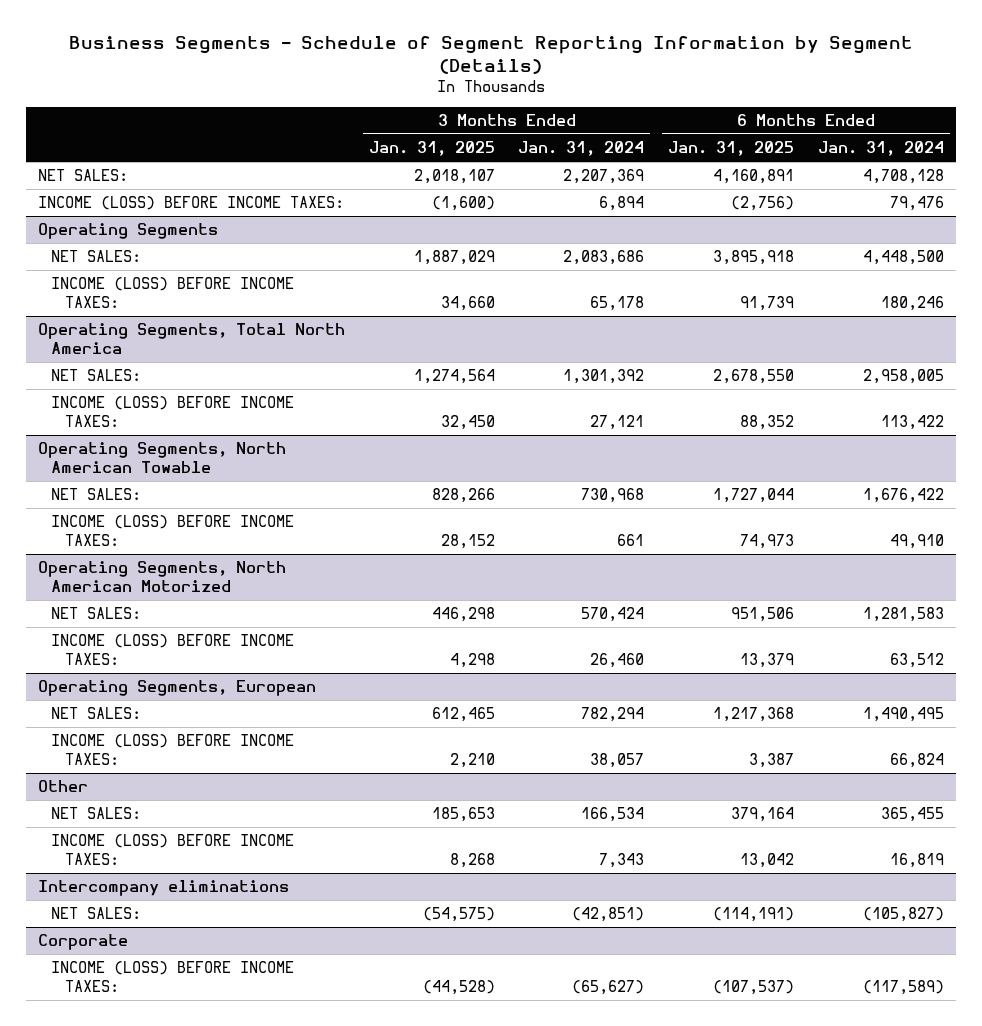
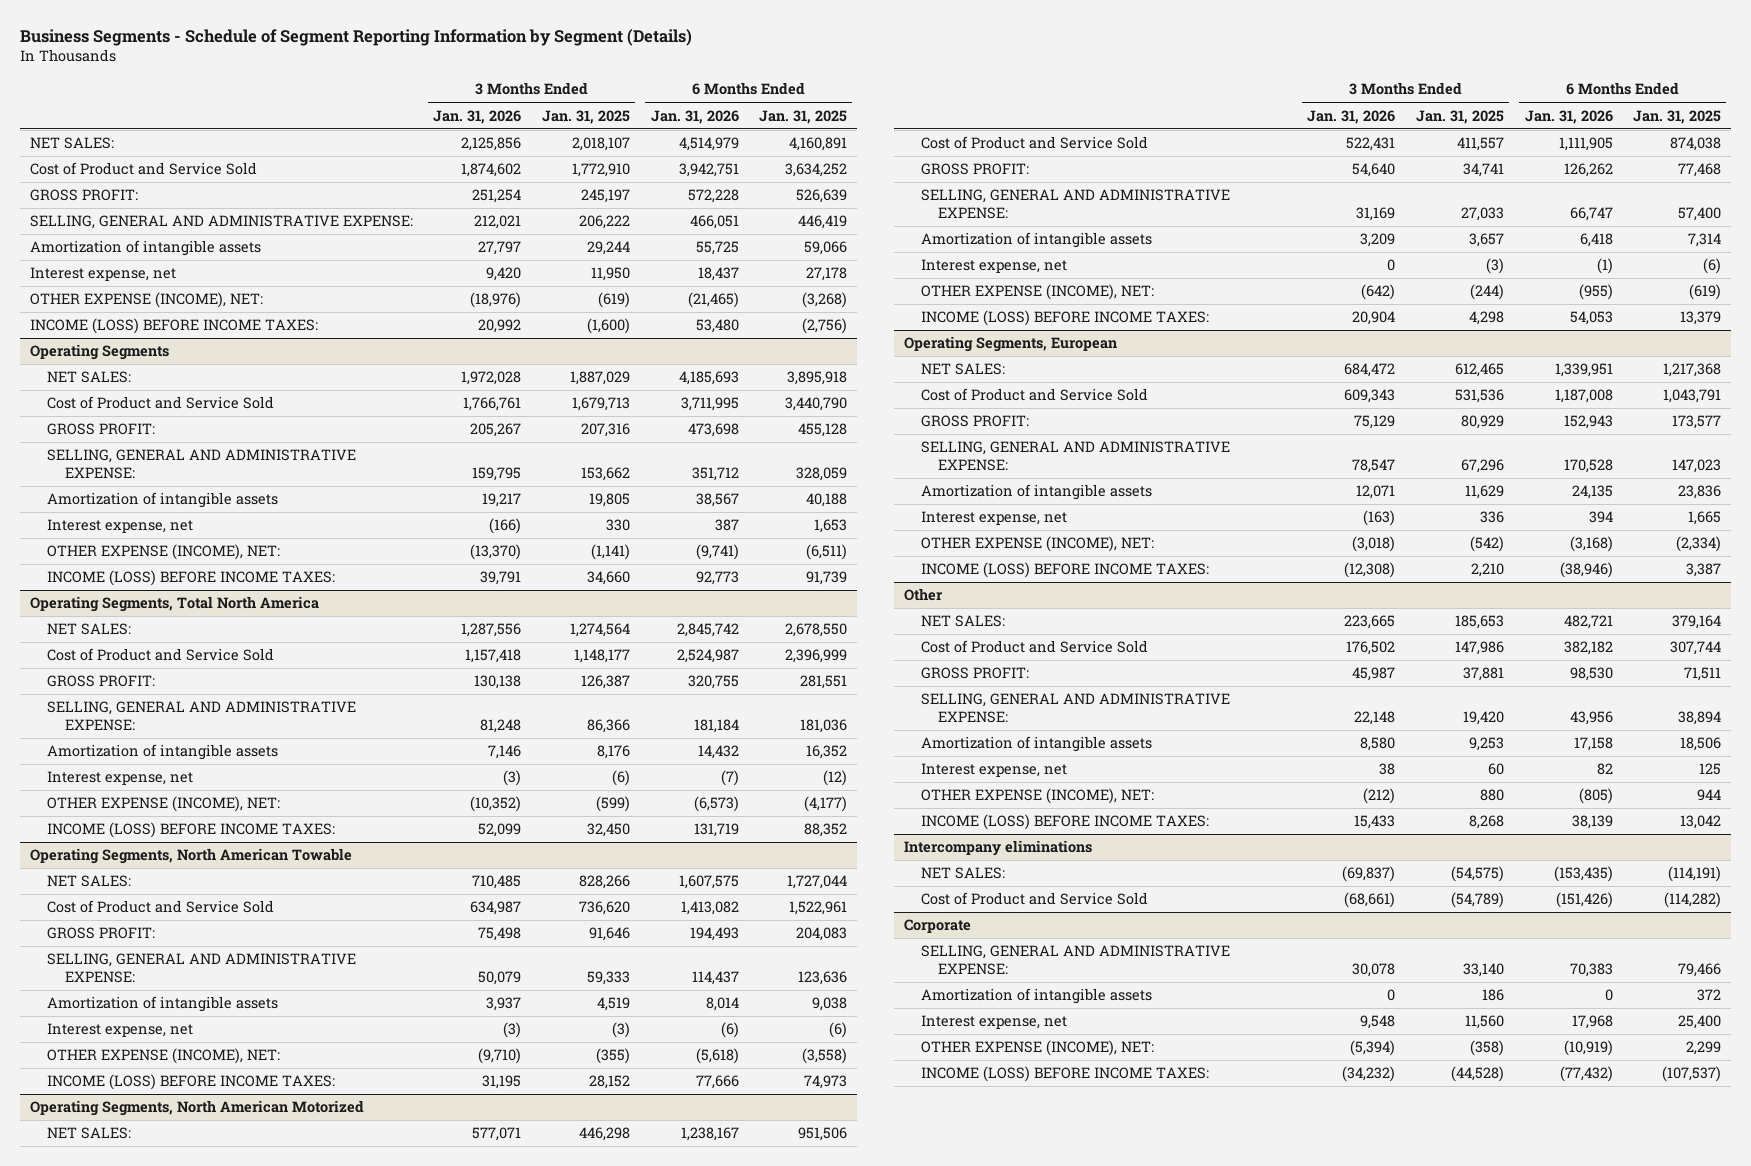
[518,141,645,157] Jan. 31, 2024 -> none
[817,141,944,157] Jan. 31, 2024 -> none
none -> [433,109,522,124] Jan. 31, 2026
none -> [650,109,739,124] Jan. 31, 2026
none -> [29,162,257,176] Cost of Product and Service Sold
none -> [29,189,138,202] GROSS PROFIT:
none -> [29,215,413,230] SELLING, GENERAL AND ADMINISTRATIVE EXPENSE:
none -> [29,240,261,257] Amortization of intangible assets
none -> [29,267,176,282] Interest expense, net
none -> [29,292,263,309] OTHER EXPENSE (INCOME), NET:
none -> [47,396,275,410] Cost of Product and Service Sold
none -> [47,423,156,436] GROSS PROFIT:
none -> [47,449,357,479] SELLING, GENERAL AND ADMINISTRATIVE EXPENSE:
none -> [47,492,279,509] Amortization of intangible assets
none -> [47,519,194,534] Interest expense, net
none -> [47,544,281,561] OTHER EXPENSE (INCOME), NET:
none -> [47,648,275,662] Cost of Product and Service Sold
none -> [47,675,156,688] GROSS PROFIT:
none -> [47,701,357,731] SELLING, GENERAL AND ADMINISTRATIVE EXPENSE:
none -> [47,744,279,761] Amortization of intangible assets
none -> [47,771,194,786] Interest expense, net
none -> [47,796,281,813] OTHER EXPENSE (INCOME), NET:
none -> [47,900,275,914] Cost of Product and Service Sold
none -> [47,927,156,940] GROSS PROFIT:
none -> [47,953,357,983] SELLING, GENERAL AND ADMINISTRATIVE EXPENSE:
none -> [47,996,279,1013] Amortization of intangible assets
none -> [47,1023,194,1038] Interest expense, net
none -> [47,1048,281,1065] OTHER EXPENSE (INCOME), NET:
none -> [921,136,1149,150] Cost of Product and Service Sold
none -> [921,163,1030,176] GROSS PROFIT:
none -> [921,189,1231,219] SELLING, GENERAL AND ADMINISTRATIVE EXPENSE:
none -> [921,232,1153,249] Amortization of intangible assets
none -> [921,259,1068,274] Interest expense, net
none -> [921,284,1155,301] OTHER EXPENSE (INCOME), NET:
none -> [921,388,1149,402] Cost of Product and Service Sold
none -> [921,415,1030,428] GROSS PROFIT:
none -> [921,441,1231,471] SELLING, GENERAL AND ADMINISTRATIVE EXPENSE:
none -> [921,484,1153,501] Amortization of intangible assets
none -> [921,511,1068,526] Interest expense, net
none -> [921,536,1155,553] OTHER EXPENSE (INCOME), NET:
none -> [921,640,1149,654] Cost of Product and Service Sold
none -> [921,667,1030,680] GROSS PROFIT:
none -> [921,693,1231,723] SELLING, GENERAL AND ADMINISTRATIVE EXPENSE:
none -> [921,736,1153,753] Amortization of intangible assets
none -> [921,763,1068,778] Interest expense, net
none -> [921,788,1155,805] OTHER EXPENSE (INCOME), NET:
none -> [921,892,1149,906] Cost of Product and Service Sold
none -> [921,945,1231,975] SELLING, GENERAL AND ADMINISTRATIVE EXPENSE:
none -> [921,988,1153,1005] Amortization of intangible assets
none -> [921,1015,1068,1030] Interest expense, net
none -> [921,1040,1155,1057] OTHER EXPENSE (INCOME), NET:

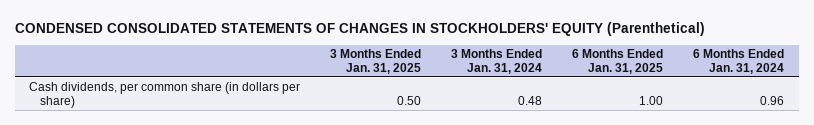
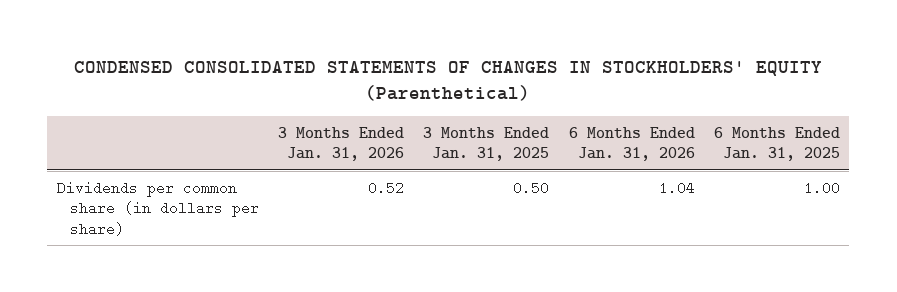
[451,48,543,74] 3 Months Ended Jan. 31, 2024 -> none
[693,48,785,74] 6 Months Ended Jan. 31, 2024 -> none
none -> [278,126,405,162] 3 Months Ended Jan. 31, 2026
none -> [568,126,695,162] 6 Months Ended Jan. 31, 2026
[29,81,301,109] Cash dividends, per common share (in dollars per share) -> [56,180,259,236] Dividends per common share (in dollars per share)

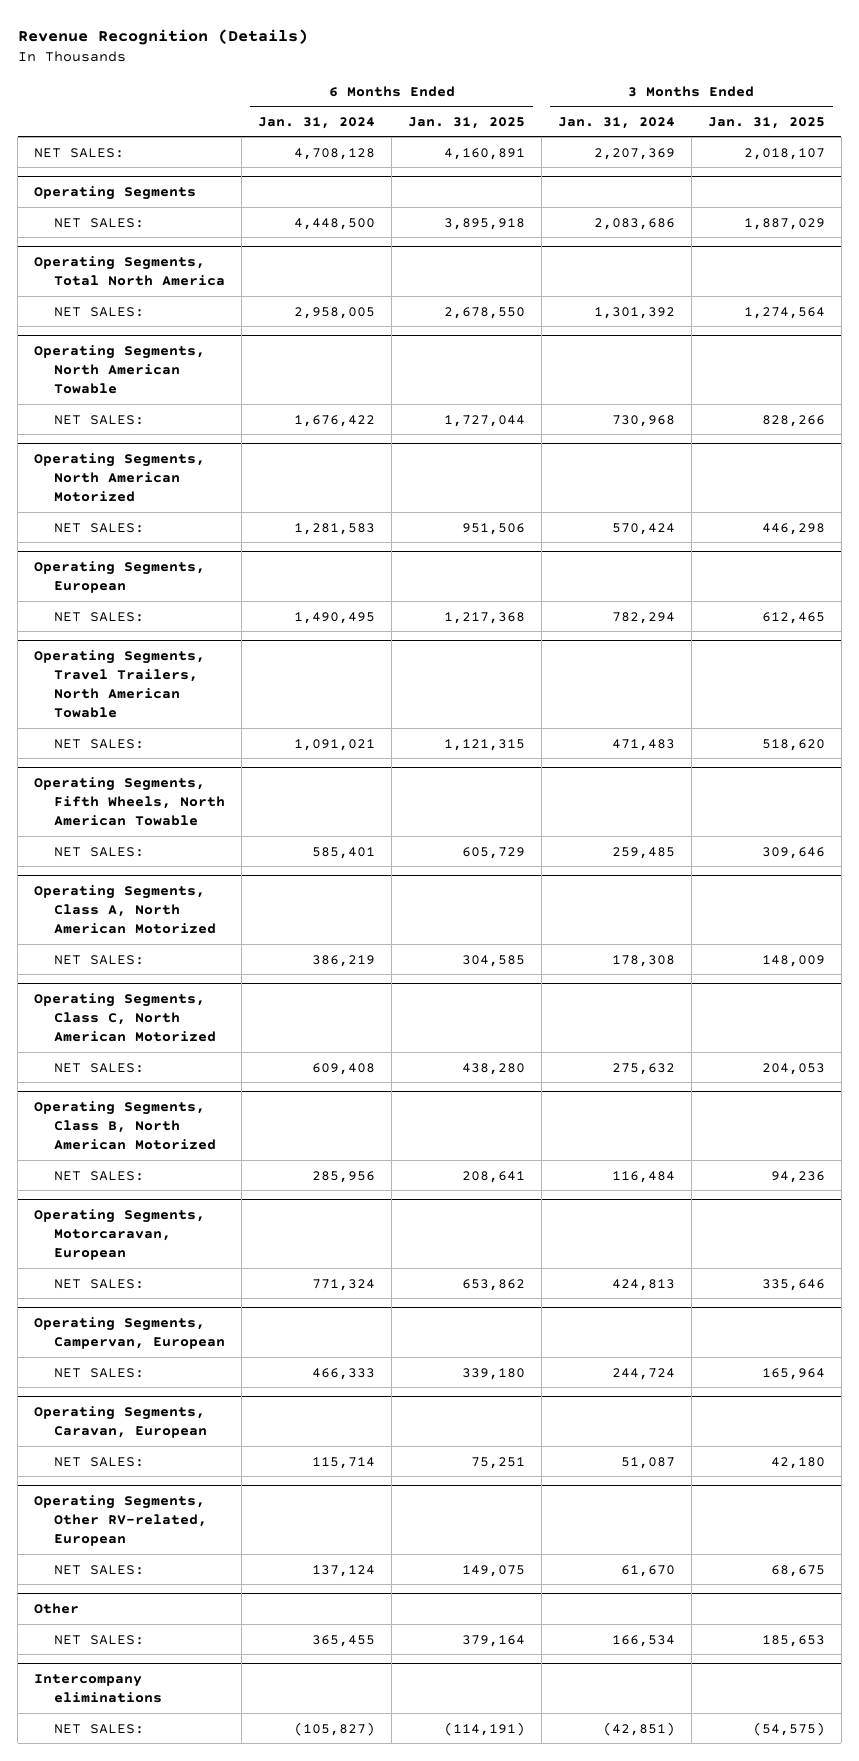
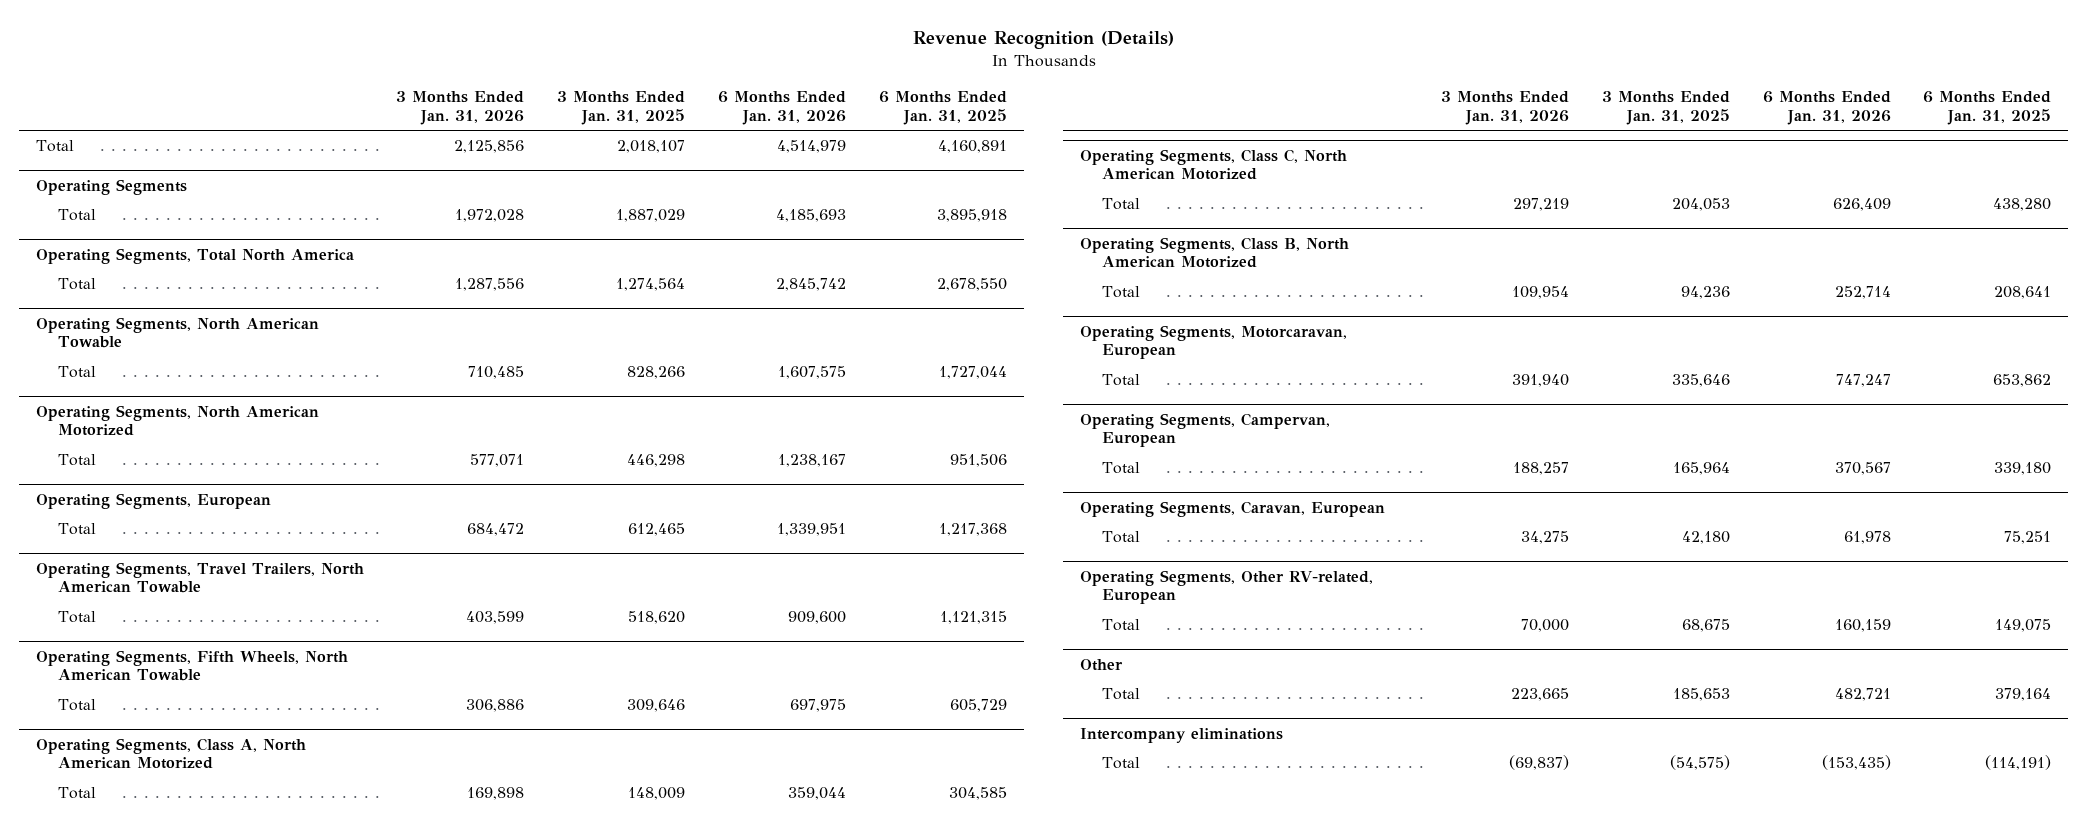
[258,116,376,129] Jan. 31, 2024 -> none
[557,116,675,129] Jan. 31, 2024 -> none
none -> [396,91,525,125] 3 Months Ended Jan. 31, 2026
none -> [718,91,847,125] 6 Months Ended Jan. 31, 2026
[34,147,125,158] NET SALES: -> [35,140,74,153] Total
[54,217,145,228] NET SALES: -> [57,209,96,222] Total
[54,306,145,317] NET SALES: -> [57,278,96,291] Total
[54,414,145,425] NET SALES: -> [57,366,96,379] Total
[54,522,145,533] NET SALES: -> [57,454,96,467] Total
[54,611,145,622] NET SALES: -> [57,523,96,536] Total
[54,738,145,749] NET SALES: -> [57,611,96,624] Total
[54,846,145,857] NET SALES: -> [57,699,96,712] Total
[54,954,145,965] NET SALES: -> [57,787,96,800] Total
[54,1062,145,1073] NET SALES: -> [1101,198,1140,211] Total
[54,1170,145,1181] NET SALES: -> [1101,286,1140,299] Total
[54,1278,145,1289] NET SALES: -> [1101,374,1140,387] Total
[54,1367,145,1378] NET SALES: -> [1101,462,1140,475] Total
[54,1456,145,1467] NET SALES: -> [1101,531,1140,544] Total
[54,1564,145,1575] NET SALES: -> [1101,619,1140,632] Total
[54,1634,145,1645] NET SALES: -> [1101,688,1140,701] Total
[54,1723,145,1734] NET SALES: -> [1101,757,1140,770] Total

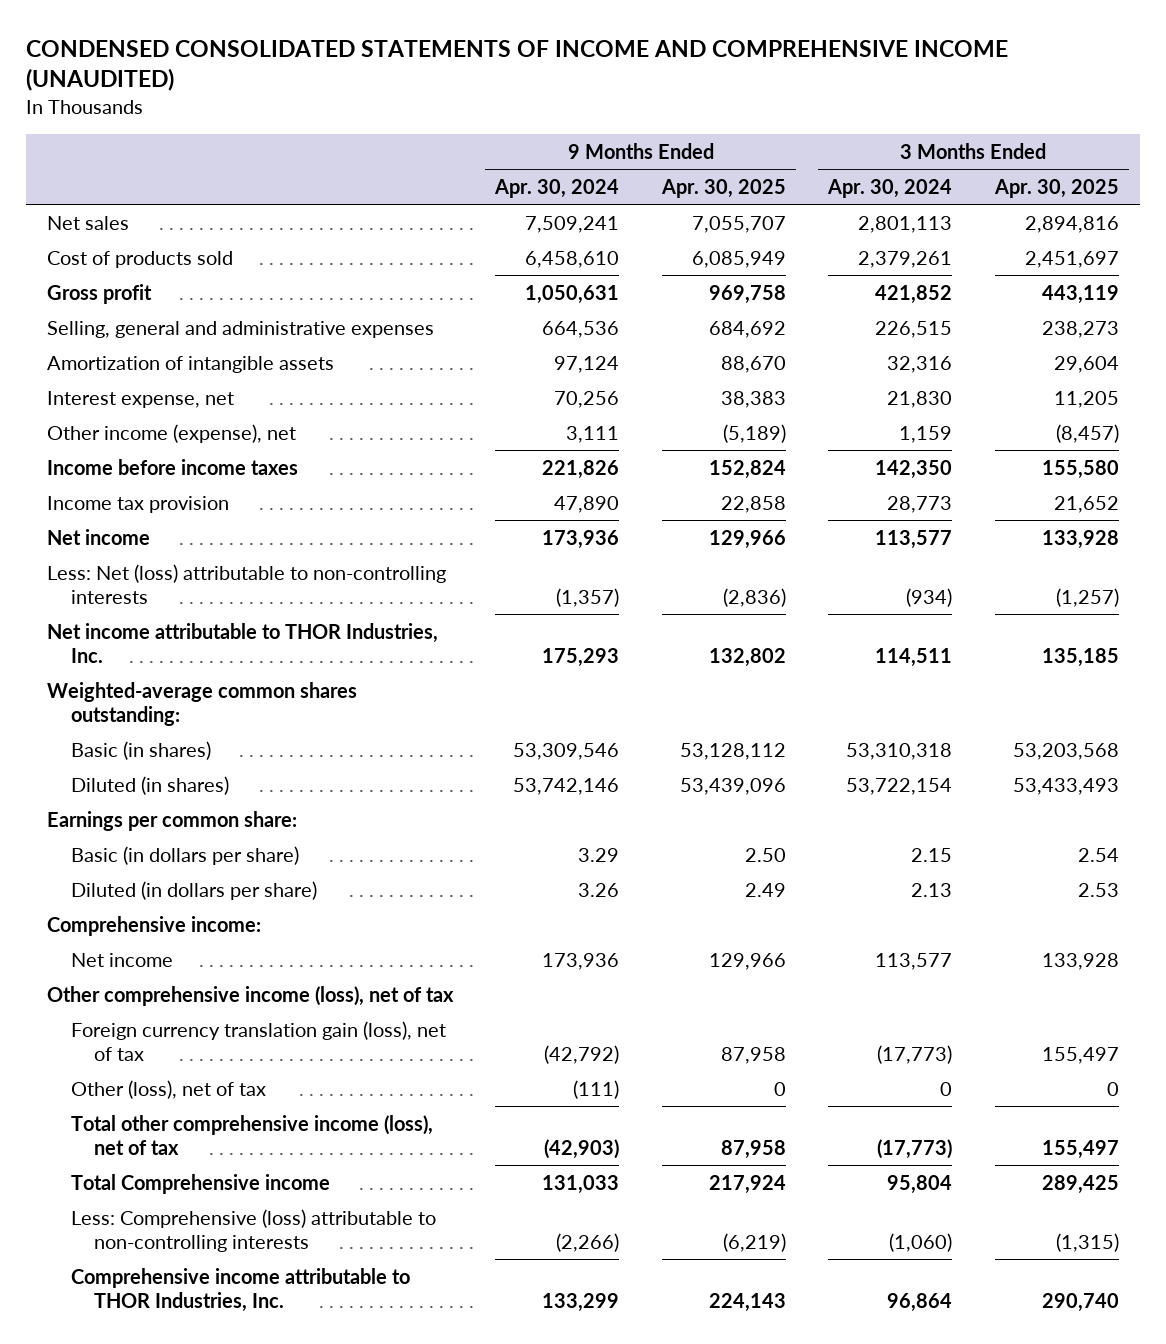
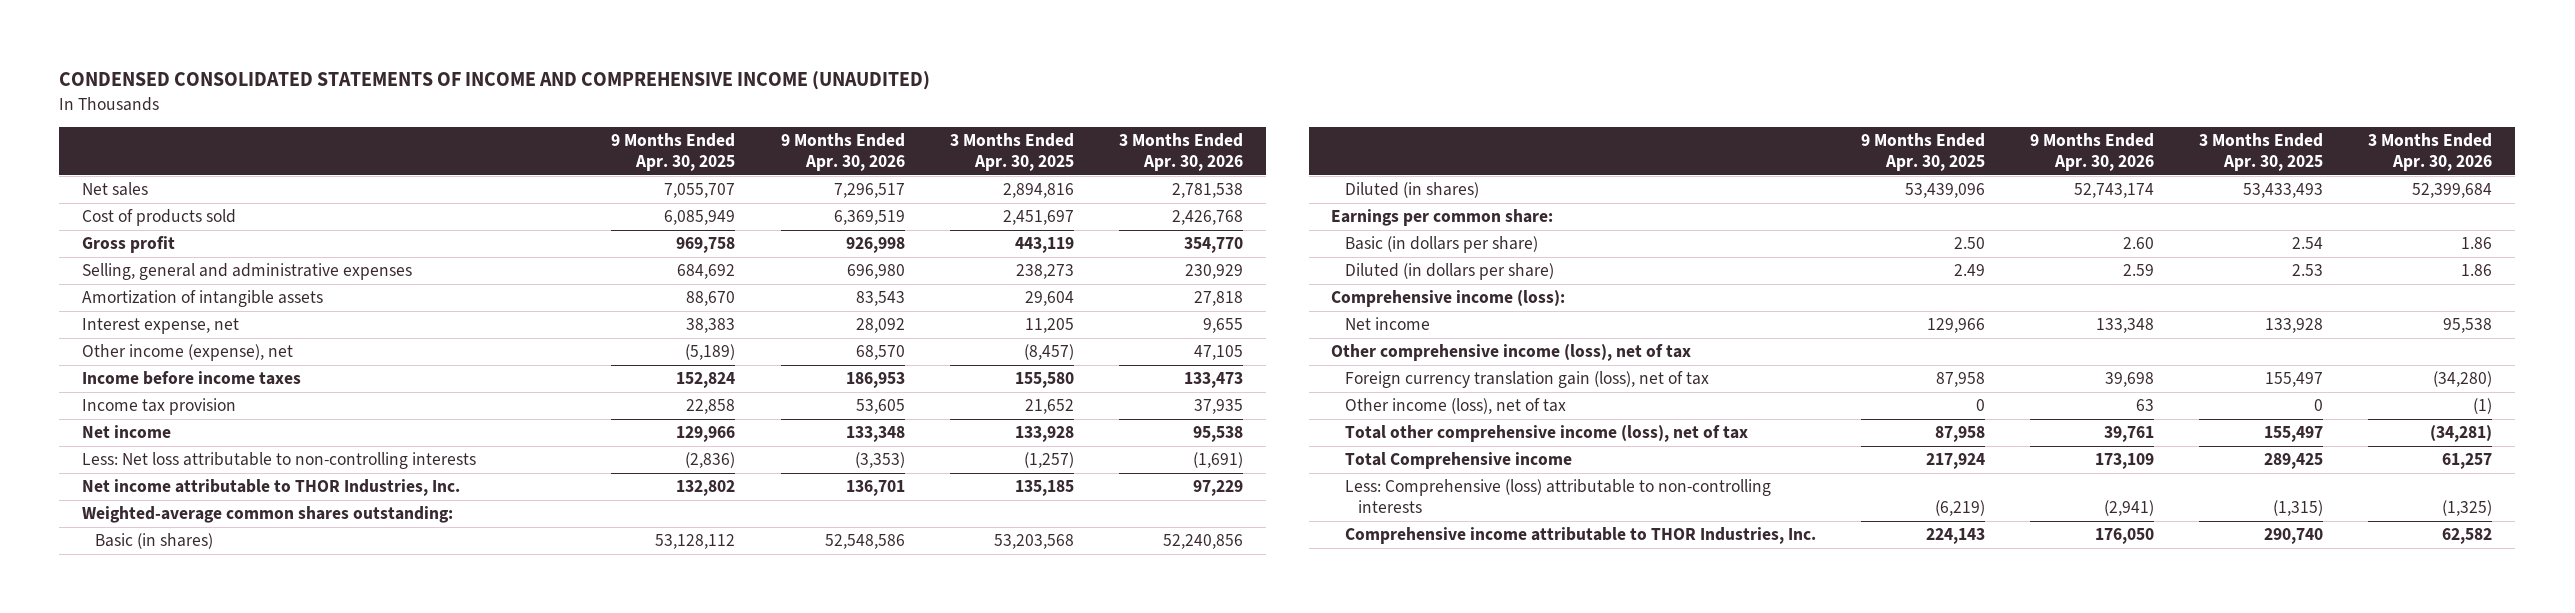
[494,178,620,198] Apr. 30, 2024 -> none
[827,178,953,198] Apr. 30, 2024 -> none
none -> [780,133,905,171] 9 Months Ended Apr. 30, 2026
none -> [1119,133,1244,171] 3 Months Ended Apr. 30, 2026
[47,563,447,605] Less: Net (loss) attributable to non-controlling interests -> [82,452,477,470] Less: Net loss attributable to non-controlling interests
[47,915,262,936] Comprehensive income: -> [1331,290,1566,308] Comprehensive income (loss):
[70,1079,266,1099] Other (loss), net of tax -> [1344,398,1566,415] Other income (loss), net of tax

